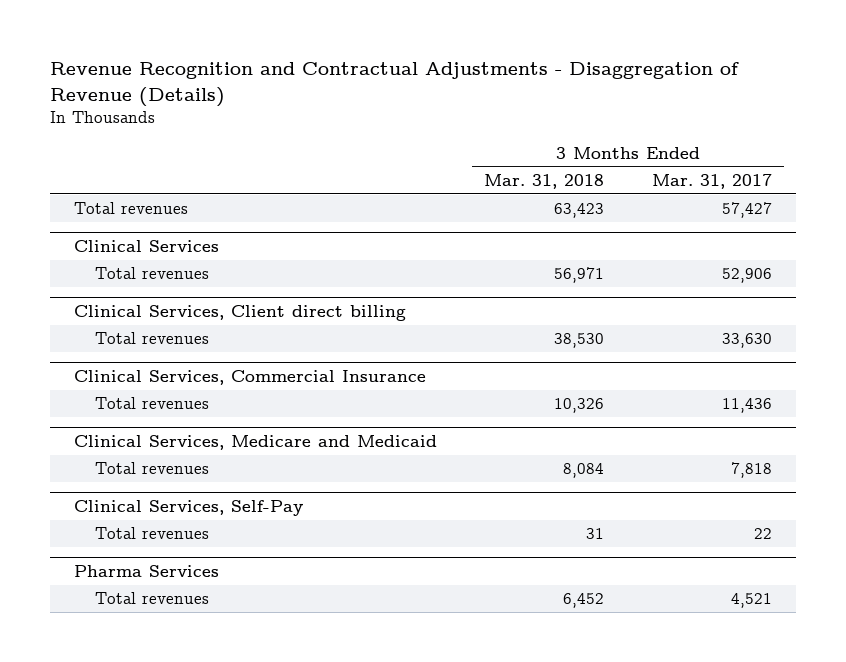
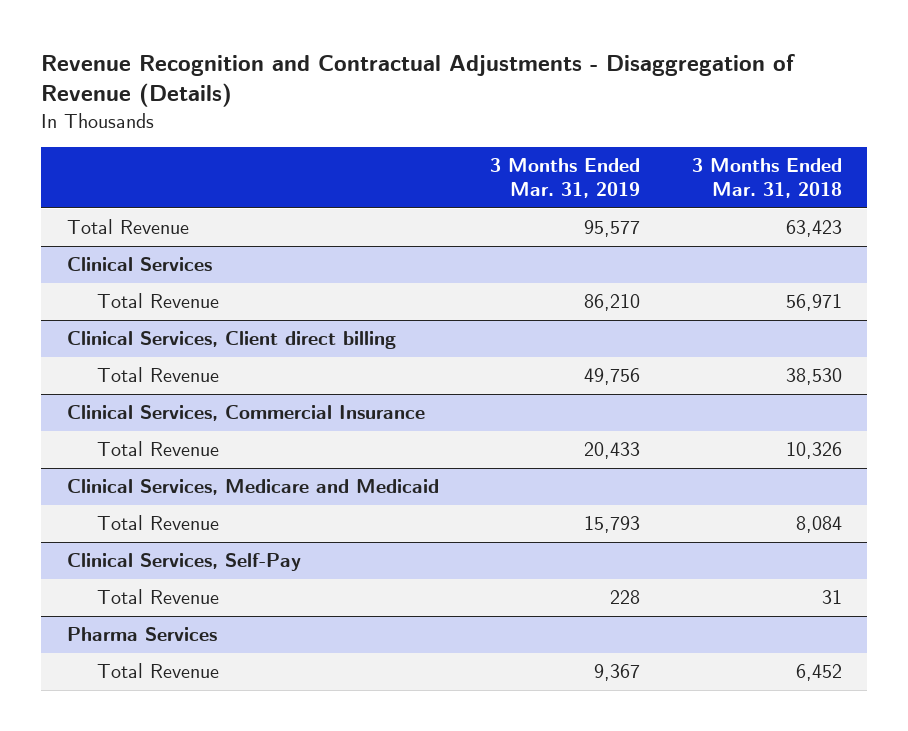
[652,173,773,189] Mar. 31, 2017 -> none
none -> [490,158,641,198] 3 Months Ended Mar. 31, 2019
[73,202,188,215] Total revenues -> [66,219,189,235] Total Revenue
[95,267,210,280] Total revenues -> [97,293,220,309] Total Revenue
[95,332,210,345] Total revenues -> [97,367,220,383] Total Revenue
[95,397,210,410] Total revenues -> [97,441,220,457] Total Revenue
[95,462,210,475] Total revenues -> [97,515,220,531] Total Revenue
[95,527,210,540] Total revenues -> [97,589,220,605] Total Revenue
[95,592,210,605] Total revenues -> [97,663,220,679] Total Revenue

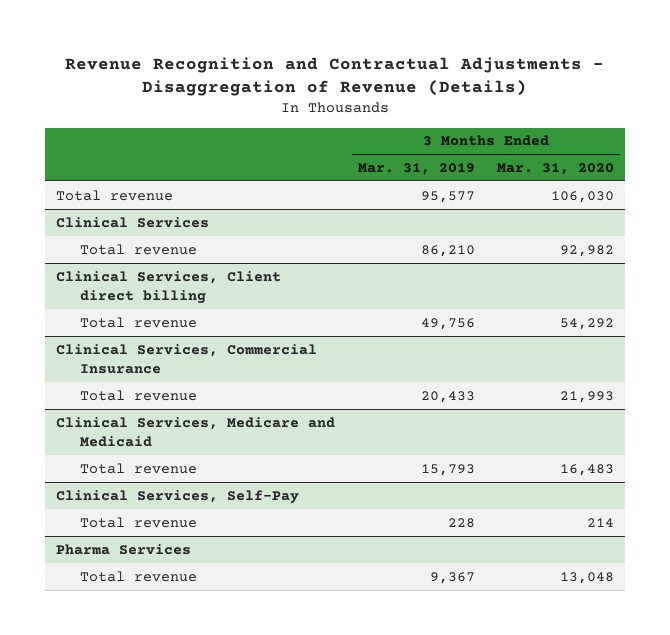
[691,158,842,198] 3 Months Ended Mar. 31, 2018 -> none
none -> [497,162,615,175] Mar. 31, 2020
[66,219,189,235] Total Revenue -> [56,189,174,201] Total revenue
[97,293,220,309] Total Revenue -> [80,243,198,255] Total revenue
[97,367,220,383] Total Revenue -> [80,316,198,328] Total revenue
[97,441,220,457] Total Revenue -> [80,389,198,401] Total revenue
[97,515,220,531] Total Revenue -> [80,462,198,474] Total revenue
[97,589,220,605] Total Revenue -> [80,516,198,528] Total revenue
[97,663,220,679] Total Revenue -> [80,570,198,582] Total revenue

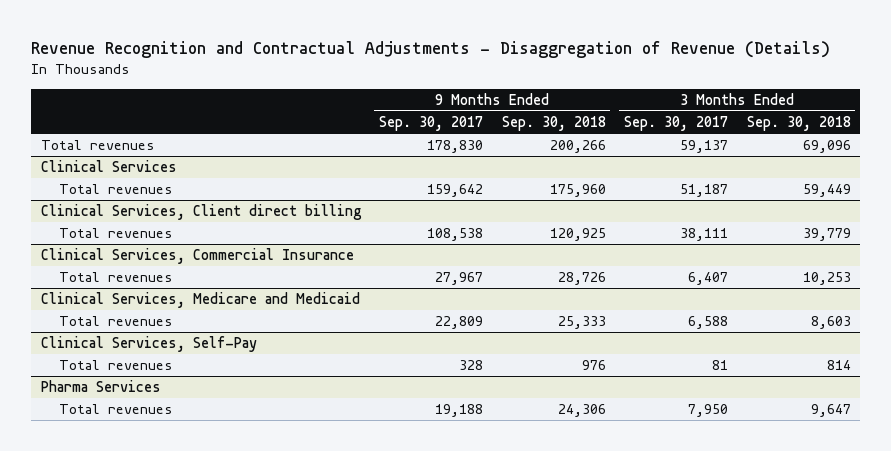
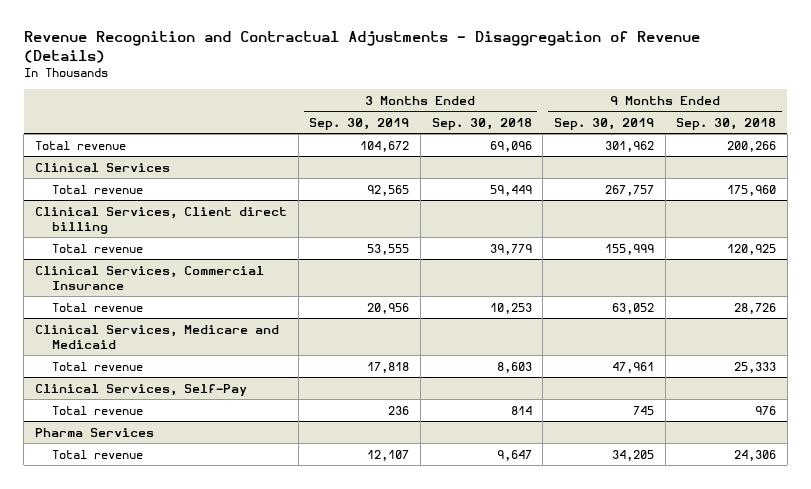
[379,116,484,132] Sep. 30, 2017 -> none
[624,116,729,132] Sep. 30, 2017 -> none
none -> [309,117,410,130] Sep. 30, 2019
none -> [553,117,654,130] Sep. 30, 2019
[40,140,155,151] Total revenues -> [34,140,126,150] Total revenue
[59,184,174,195] Total revenues -> [51,184,143,194] Total revenue
[59,228,174,239] Total revenues -> [51,243,143,253] Total revenue
[59,272,174,283] Total revenues -> [51,302,143,312] Total revenue
[59,316,174,327] Total revenues -> [51,361,143,371] Total revenue
[59,360,174,371] Total revenues -> [51,405,143,415] Total revenue
[59,404,174,415] Total revenues -> [51,449,143,459] Total revenue

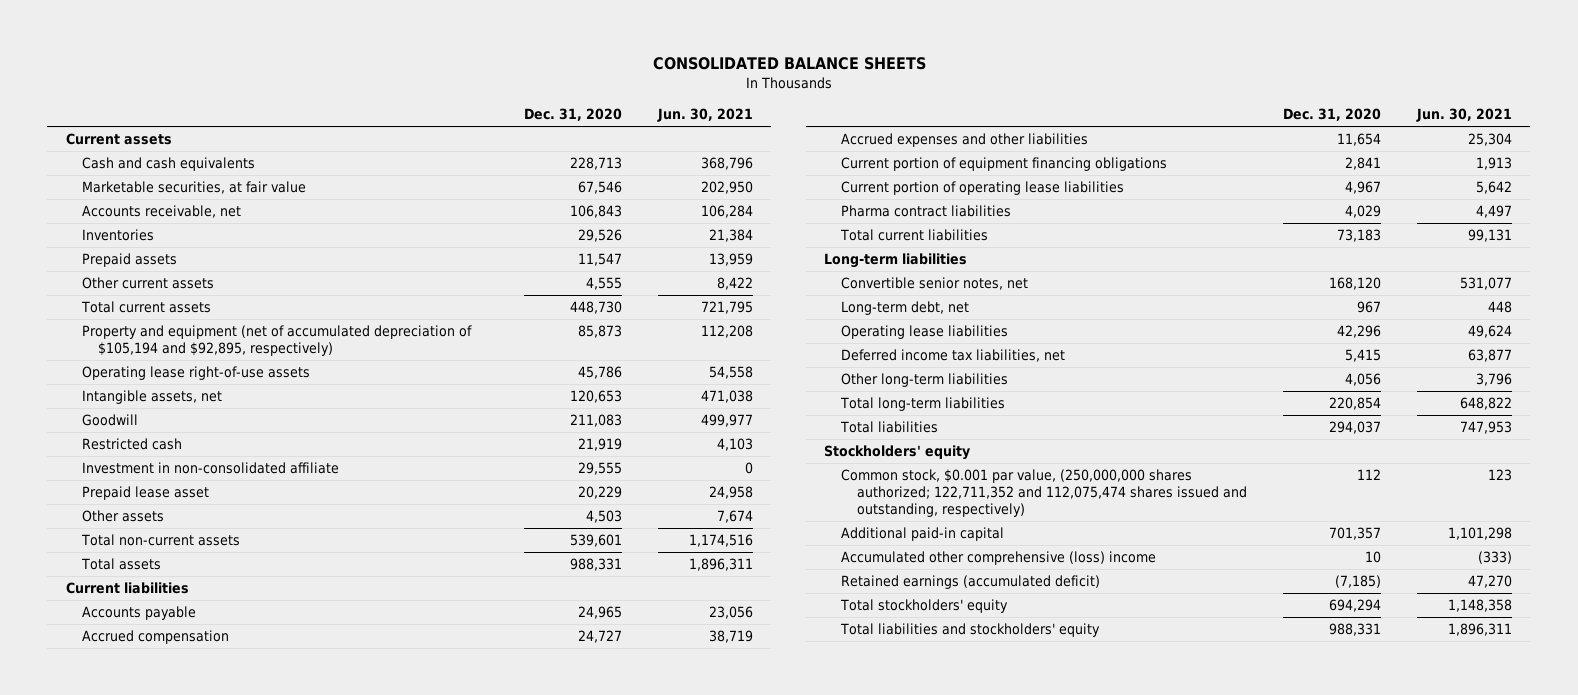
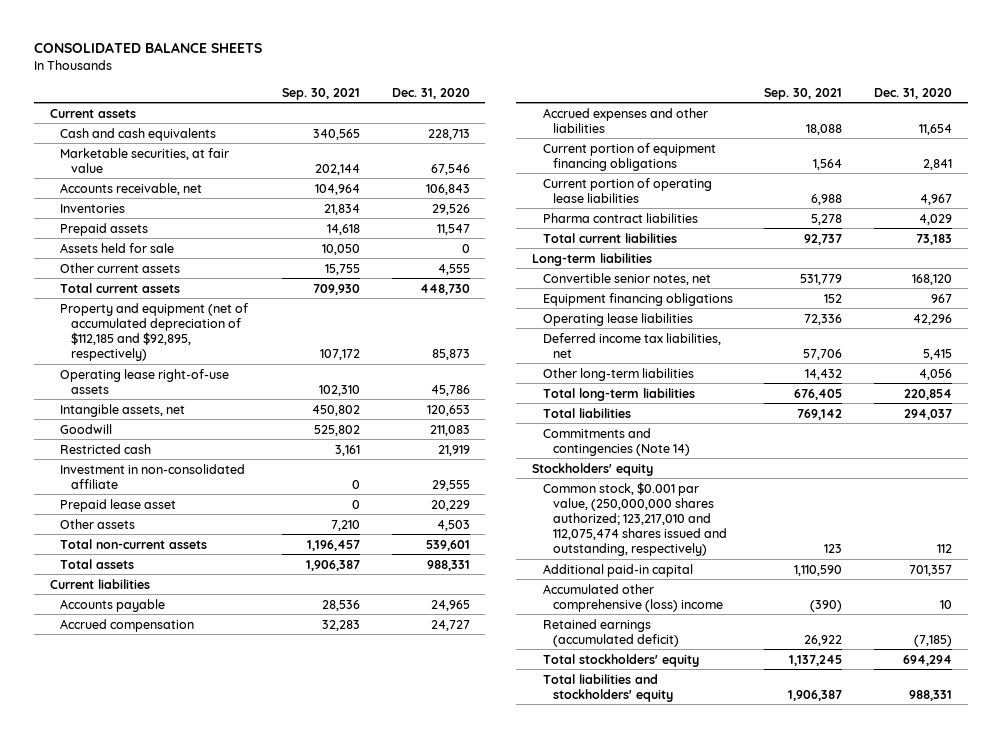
[657,108,754,123] Jun. 30, 2021 -> none
none -> [281,87,360,100] Sep. 30, 2021
none -> [60,242,175,253] Assets held for sale
[81,325,472,356] Property and equipment (net of accumulated depreciation of $105,194 and $92,895, respectively) -> [60,302,249,361] Property and equipment (net of accumulated depreciation of $112,185 and $92,895, respectively)
[840,301,969,316] Long-term debt, net -> [542,292,733,306] Equipment financing obligations
none -> [542,427,691,456] Commitments and contingencies (Note 14)
[840,469,1247,517] Common stock, $0.001 par value, (250,000,000 shares authorized; 122,711,352 and 112,075,474 shares issued and outstanding, respectively) -> [542,481,728,556] Common stock, $0.001 par value, (250,000,000 shares authorized; 123,217,010 and 112,075,474 shares issued and outstanding, respectively)

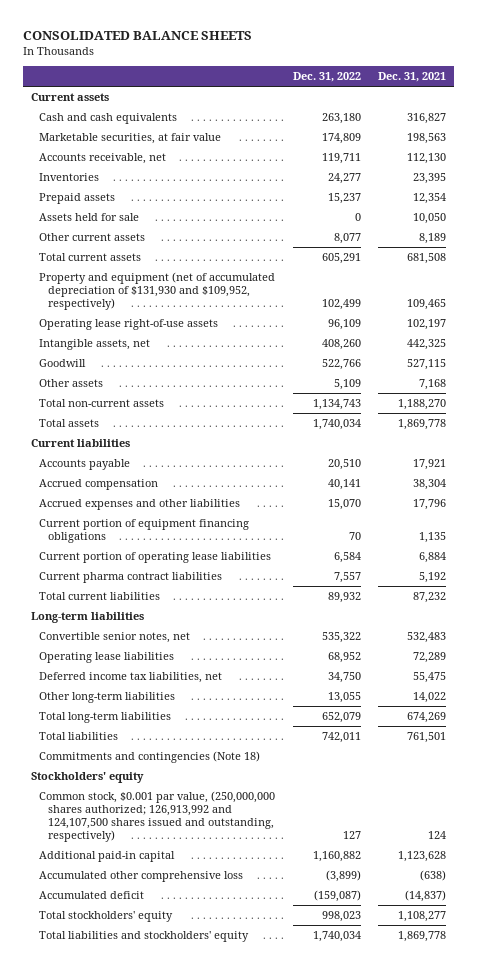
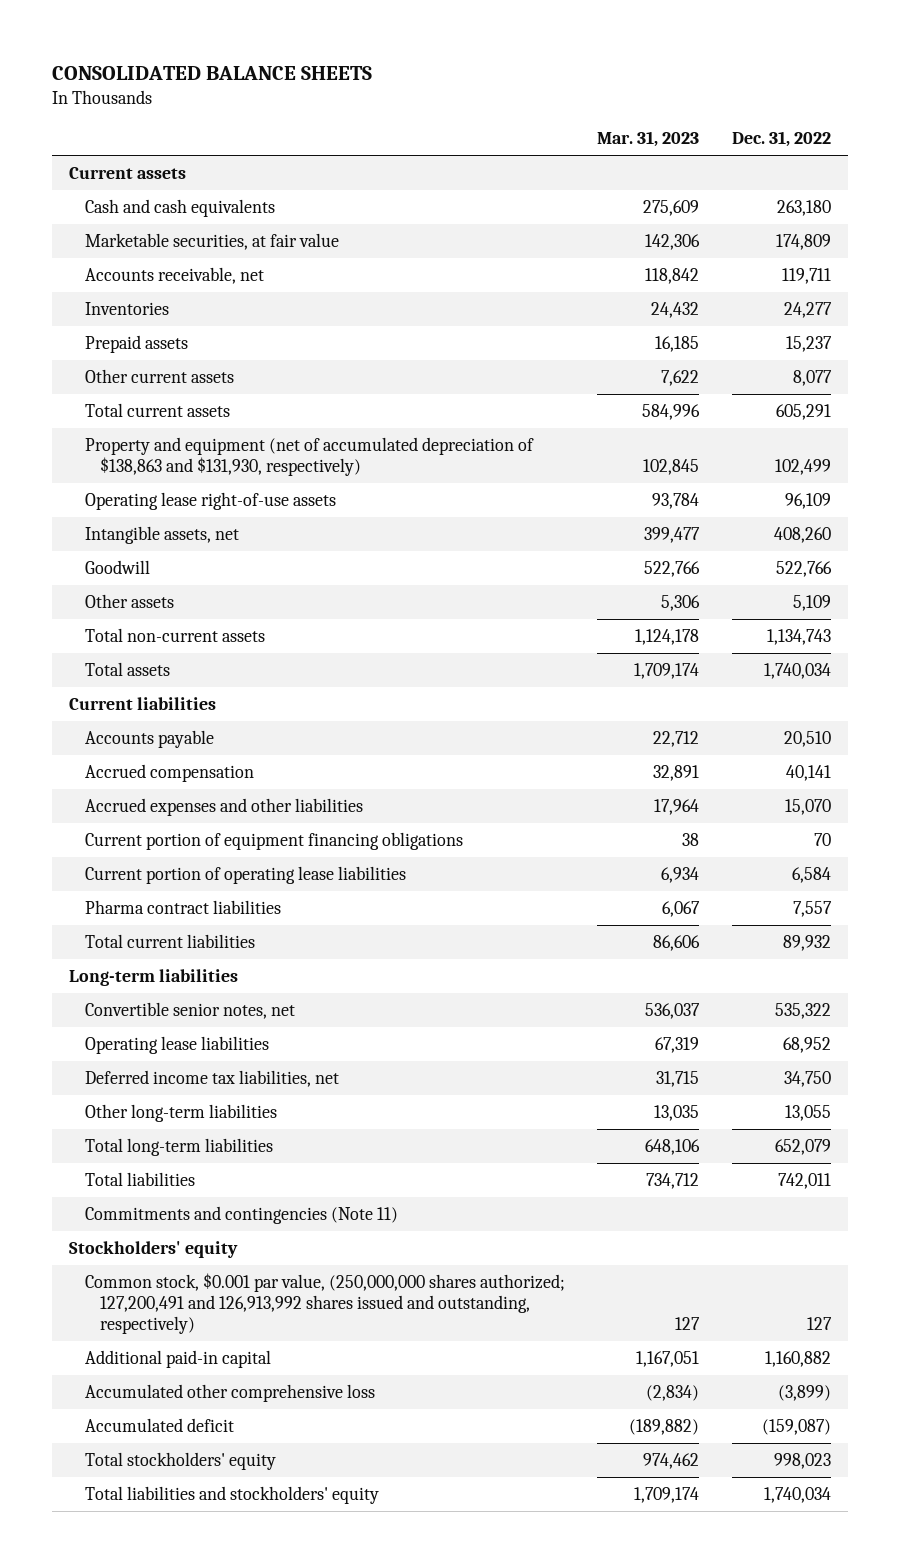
[377,72,446,83] Dec. 31, 2021 -> none
none -> [597,131,700,148] Mar. 31, 2023
[39,213,140,222] Assets held for sale -> none
[39,272,276,310] Property and equipment (net of accumulated depreciation of $131,930 and $109,952, respectively) -> [84,437,534,476] Property and equipment (net of accumulated depreciation of $138,863 and $131,930, respectively)
[39,572,223,584] Current pharma contract liabilities -> [84,900,281,915] Pharma contract liabilities
[39,751,261,764] Commitments and contingencies (Note 18) -> [84,1206,398,1225] Commitments and contingencies (Note 11)
[39,791,276,842] Common stock, $0.001 par value, (250,000,000 shares authorized; 126,913,992 and 124,107,500 shares issued and outstanding, respectively) -> [84,1273,565,1334] Common stock, $0.001 par value, (250,000,000 shares authorized; 127,200,491 and 126,913,992 shares issued and outstanding, respectively)

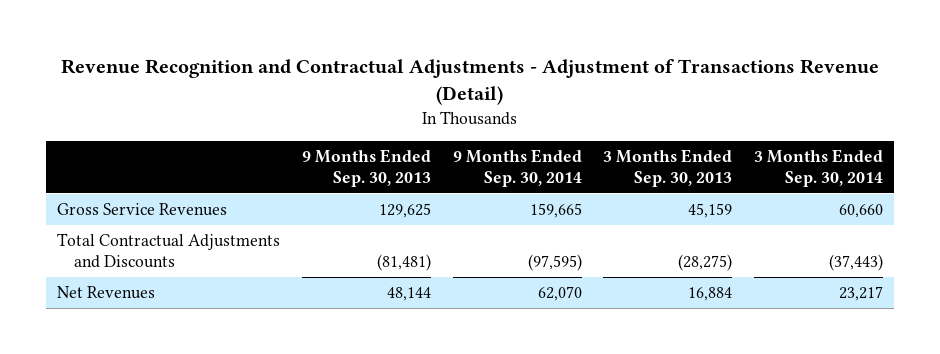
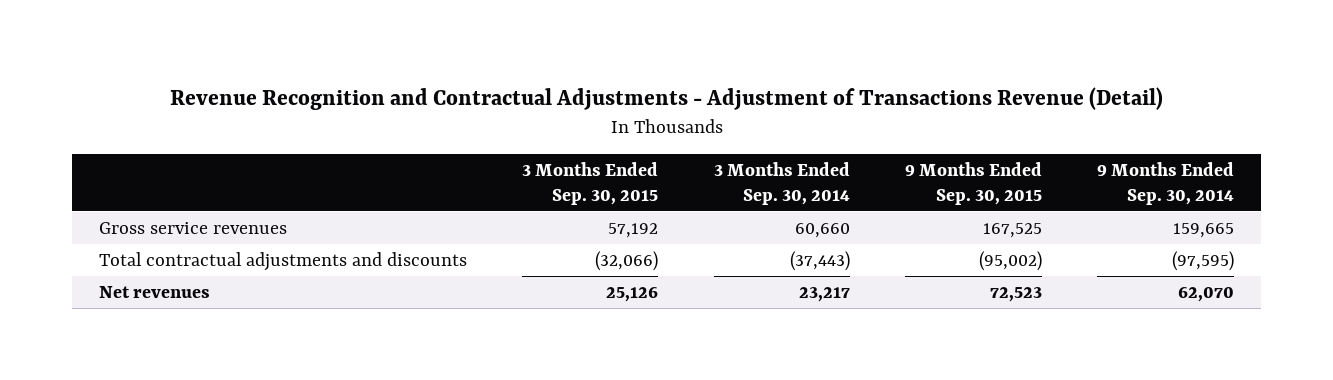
[301,149,431,188] 9 Months Ended Sep. 30, 2013 -> none
[603,149,733,188] 3 Months Ended Sep. 30, 2013 -> none
none -> [522,162,659,205] 3 Months Ended Sep. 30, 2015
none -> [904,162,1042,205] 9 Months Ended Sep. 30, 2015
[57,203,228,217] Gross Service Revenues -> [99,222,288,235] Gross service revenues
[57,233,281,269] Total Contractual Adjustments and Discounts -> [99,252,468,272] Total contractual adjustments and discounts
[57,286,156,300] Net Revenues -> [99,286,211,299] Net revenues

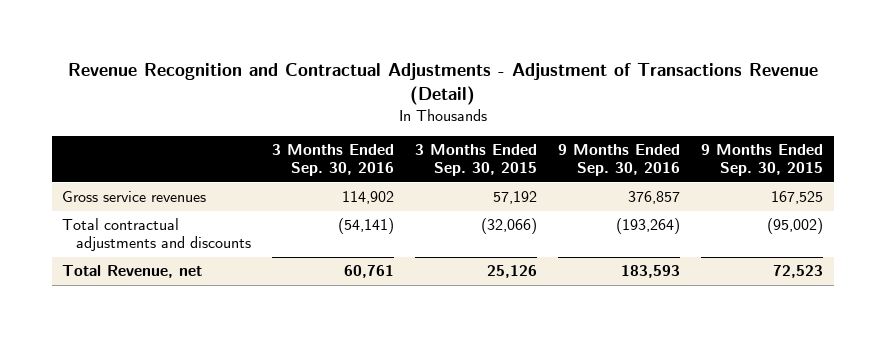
[713,162,850,205] 3 Months Ended Sep. 30, 2014 -> none
[1096,162,1234,205] 9 Months Ended Sep. 30, 2014 -> none
none -> [272,144,395,177] 3 Months Ended Sep. 30, 2016
none -> [558,144,681,177] 9 Months Ended Sep. 30, 2016
[99,286,211,299] Net revenues -> [62,265,203,279] Total Revenue, net

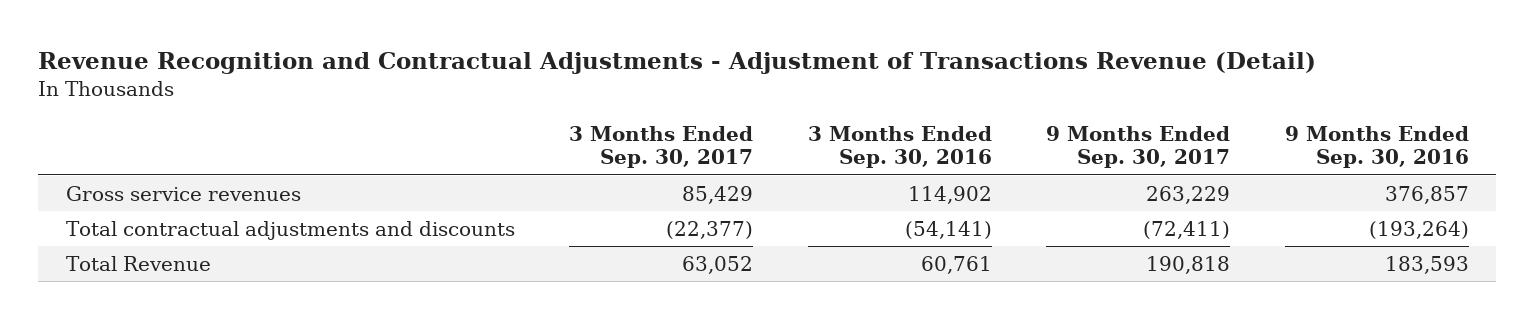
[415,144,538,177] 3 Months Ended Sep. 30, 2015 -> none
[701,144,824,177] 9 Months Ended Sep. 30, 2015 -> none
none -> [569,125,754,169] 3 Months Ended Sep. 30, 2017
none -> [1046,125,1231,169] 9 Months Ended Sep. 30, 2017
[62,265,203,279] Total Revenue, net -> [65,255,211,271] Total Revenue

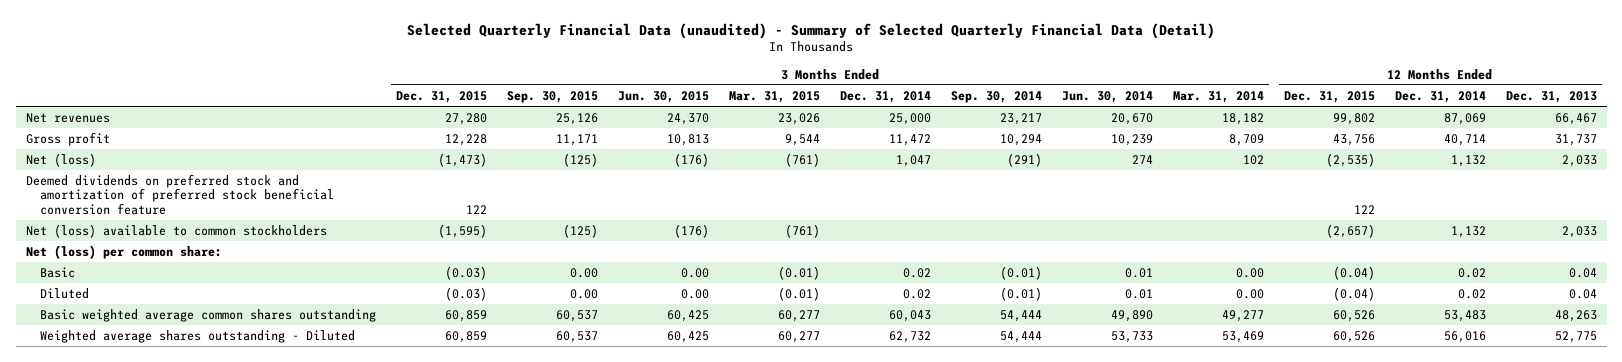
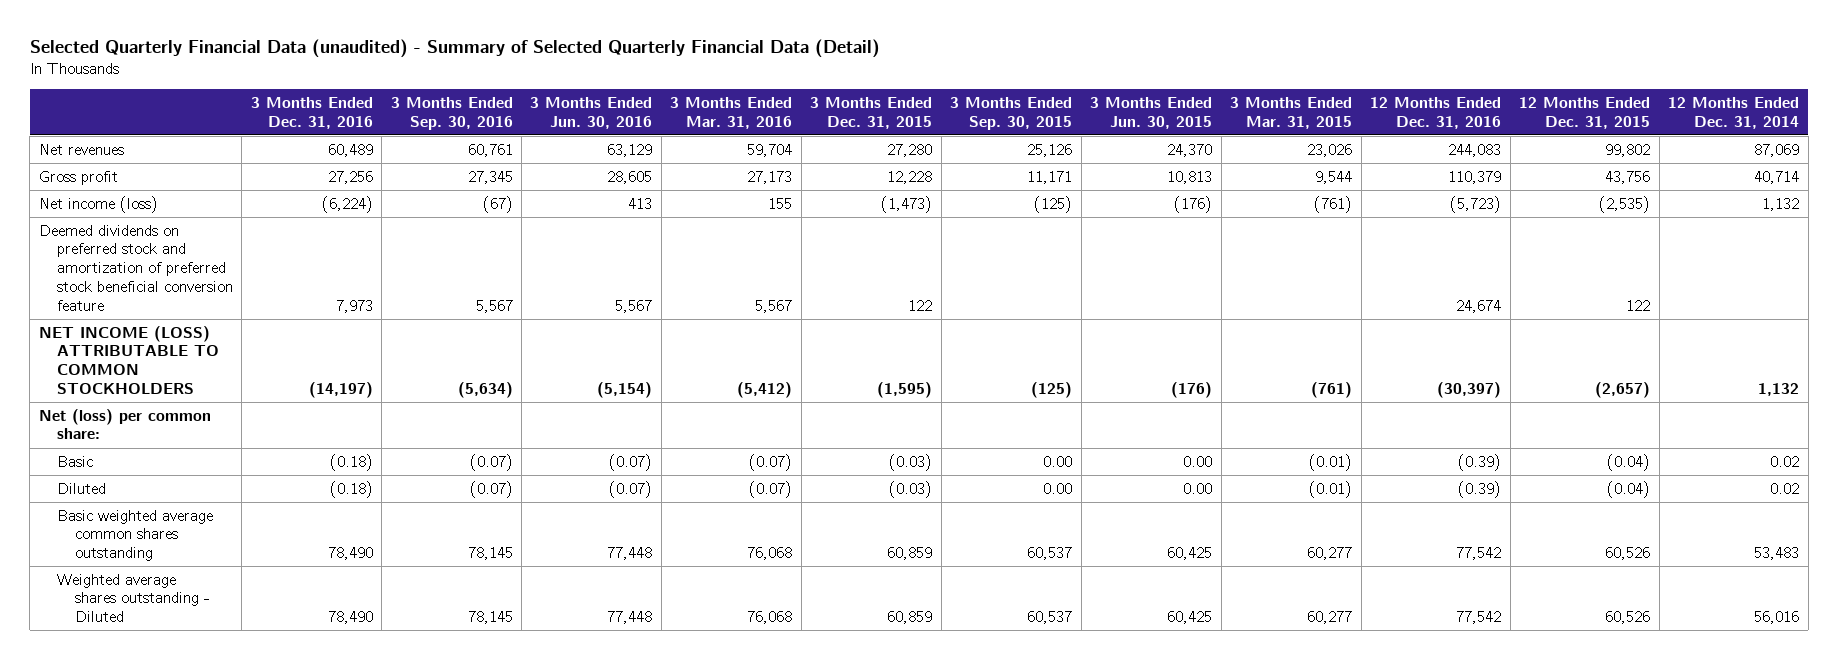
[839,90,931,103] Dec. 31, 2014 -> none
[950,90,1042,103] Sep. 30, 2014 -> none
[1061,90,1153,103] Jun. 30, 2014 -> none
[1172,90,1264,103] Mar. 31, 2014 -> none
[1505,90,1597,103] Dec. 31, 2013 -> none
none -> [250,96,373,129] 3 Months Ended Dec. 31, 2016
none -> [390,96,513,130] 3 Months Ended Sep. 30, 2016
none -> [530,96,653,129] 3 Months Ended Jun. 30, 2016
none -> [670,96,793,129] 3 Months Ended Mar. 31, 2016
none -> [1370,96,1502,129] 12 Months Ended Dec. 31, 2016
[25,152,96,167] Net (loss) -> [38,195,158,213] Net income (loss)
[25,223,327,238] Net (loss) available to common stockholders -> [38,325,219,394] NET INCOME (LOSS) ATTRIBUTABLE TO COMMON STOCKHOLDERS

